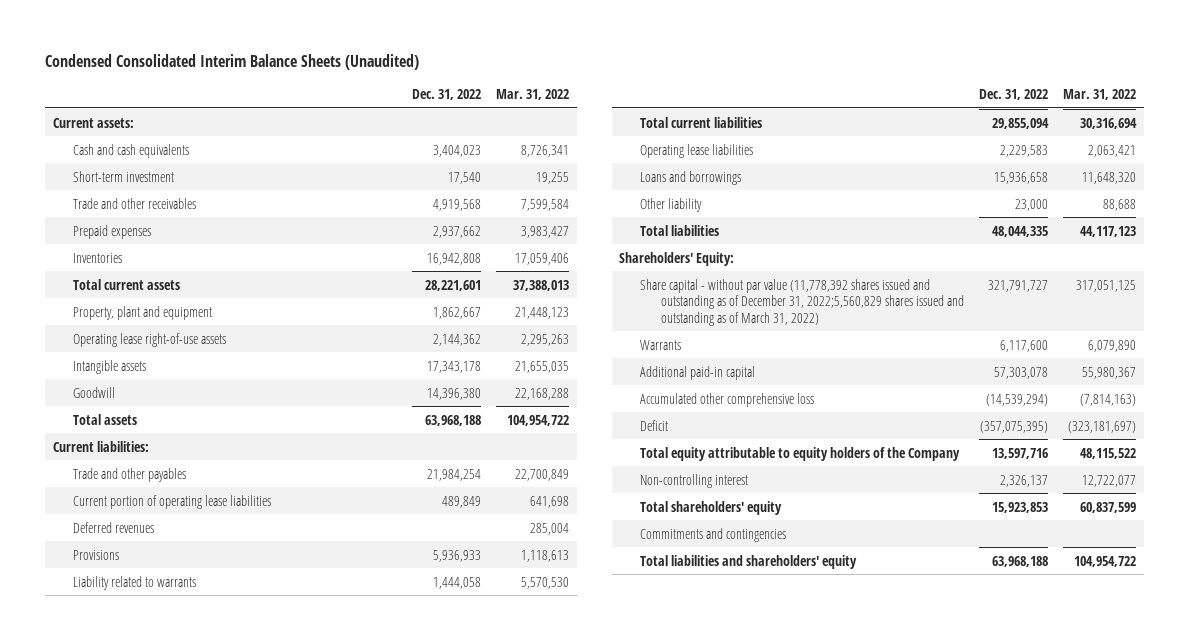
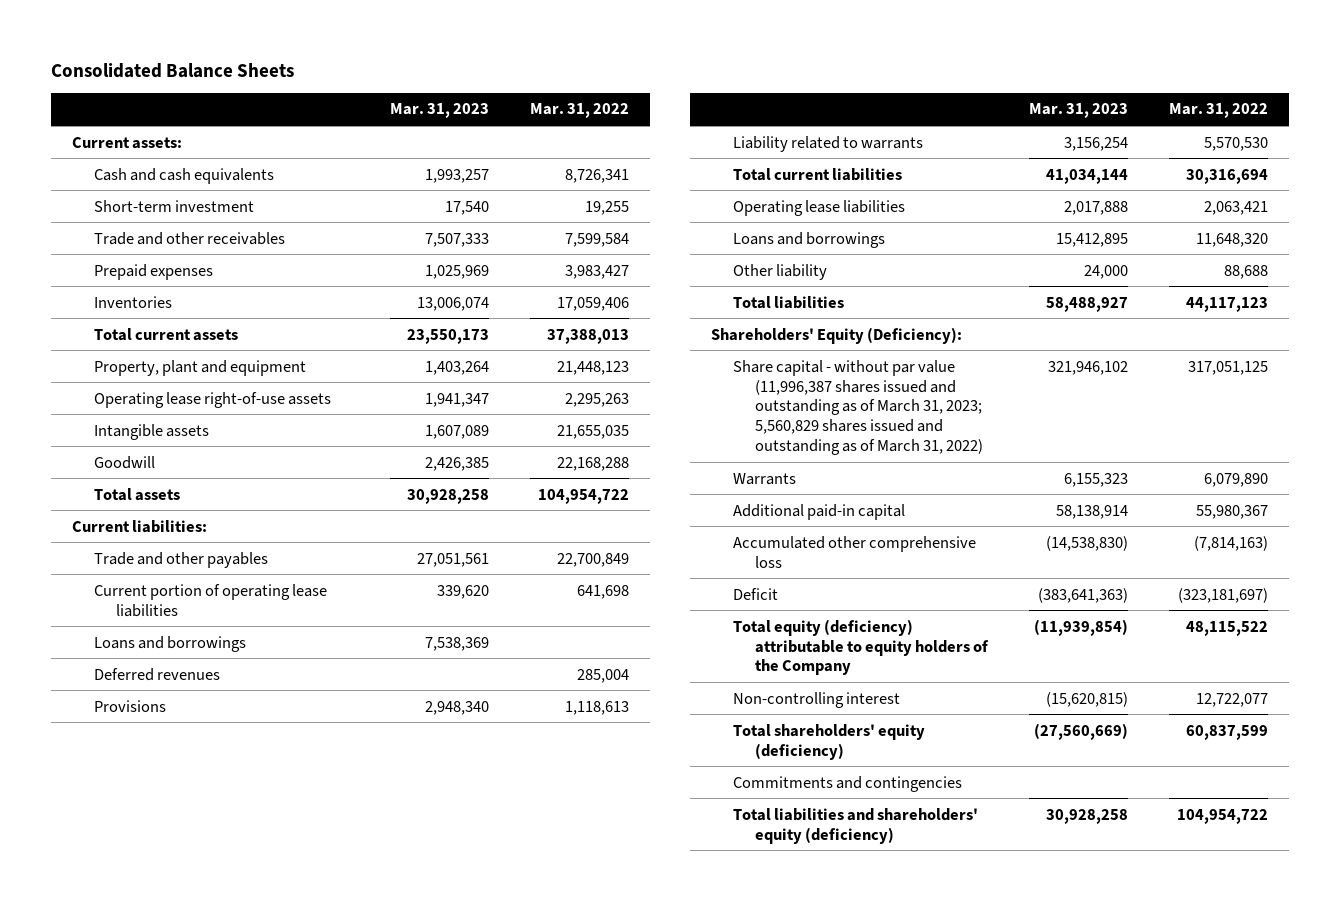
[45,53,420,70] Condensed Consolidated Interim Balance Sheets (Unaudited) -> [51,62,295,78] Consolidated Balance Sheets
[412,89,482,101] Dec. 31, 2022 -> none
none -> [389,103,489,119] Mar. 31, 2023
none -> [93,635,246,652] Loans and borrowings
[619,251,735,266] Shareholders' Equity: -> [710,326,962,344] Shareholders' Equity (Deficiency):
[640,278,964,326] Share capital - without par value (11,778,392 shares issued and outstanding as of December 31, 2022;5,560,829 shares issued and outstanding as of March 31, 2022) -> [733,359,984,456] Share capital - without par value (11,996,387 shares issued and outstanding as of March 31, 2023; 5,560,829 shares issued and outstanding as of March 31, 2022)
[640,446,961,461] Total equity attributable to equity holders of the Company -> [733,618,990,676] Total equity (deficiency) attributable to equity holders of the Company
[640,500,783,515] Total shareholders' equity -> [733,723,926,760] Total shareholders' equity (deficiency)
[640,554,858,569] Total liabilities and shareholders' equity -> [733,807,979,844] Total liabilities and shareholders' equity (deficiency)

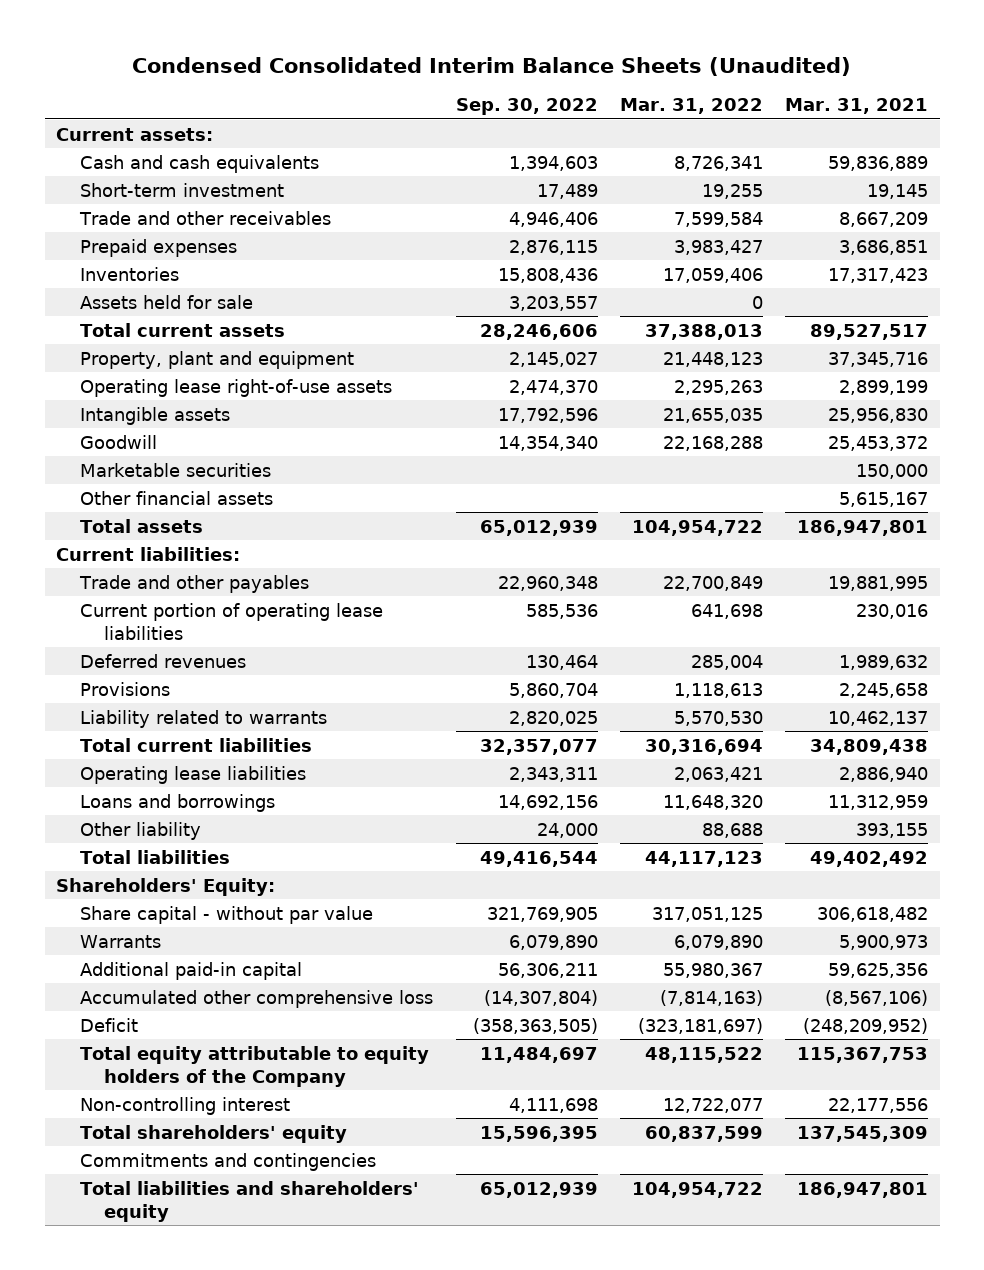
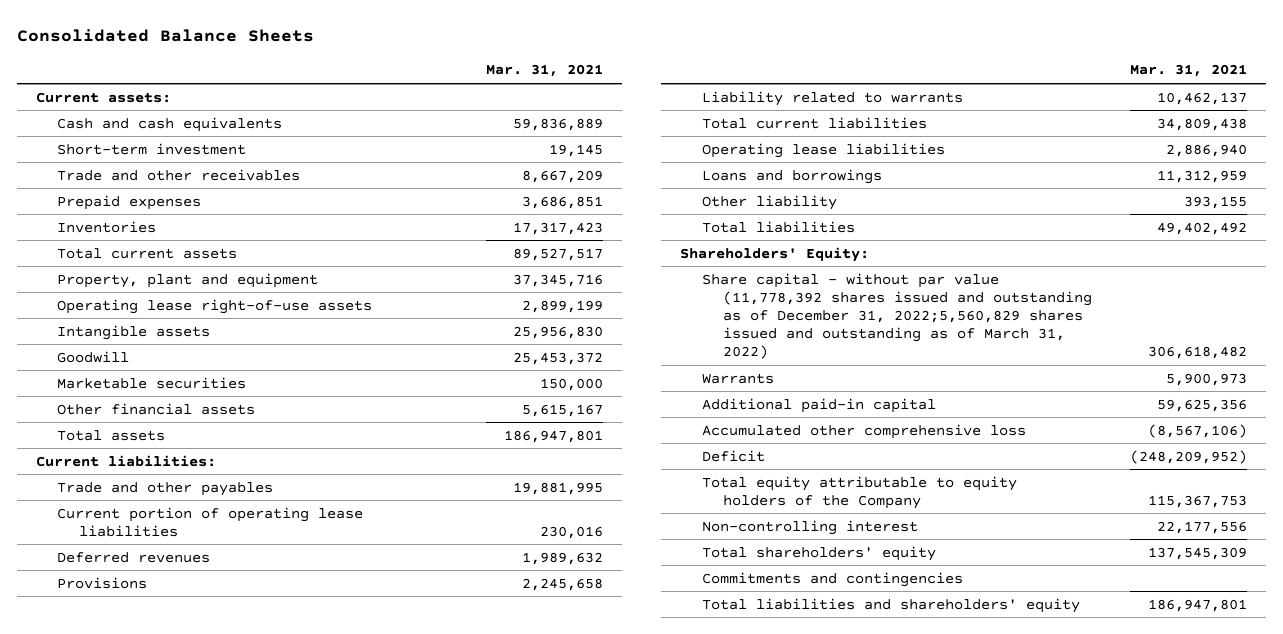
[132,56,852,76] Condensed Consolidated Interim Balance Sheets (Unaudited) -> [16,29,314,43] Consolidated Balance Sheets
[455,98,598,116] Sep. 30, 2022 -> none
[619,98,763,115] Mar. 31, 2022 -> none
[80,294,254,309] Assets held for sale -> none
[80,905,374,924] Share capital - without par value -> [701,272,1093,360] Share capital - without par value (11,778,392 shares issued and outstanding as of December 31, 2022;5,560,829 shares issued and outstanding as of March 31, 2022)

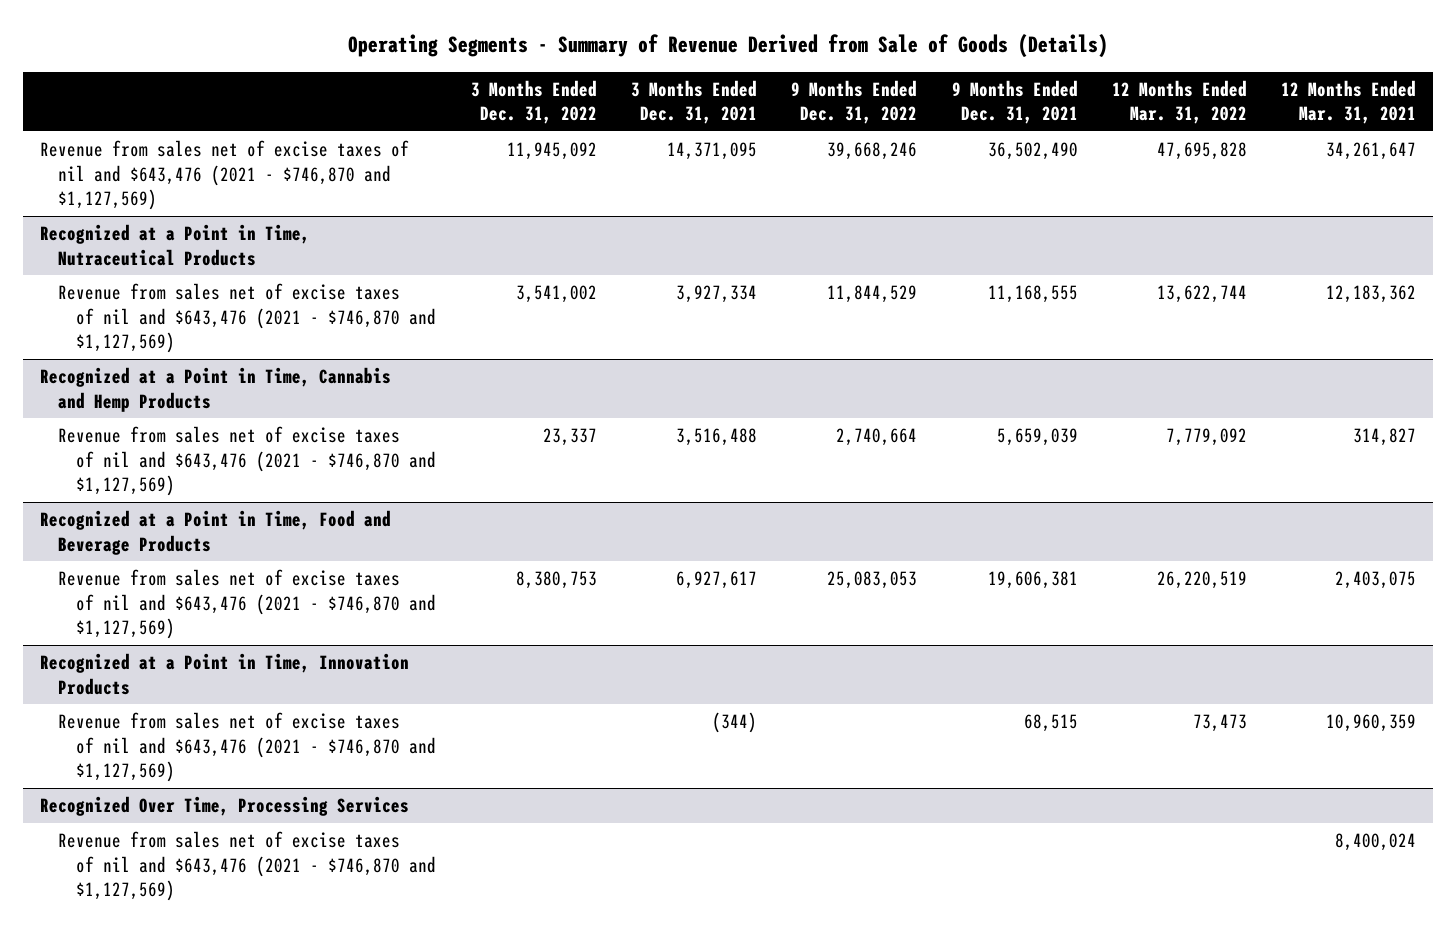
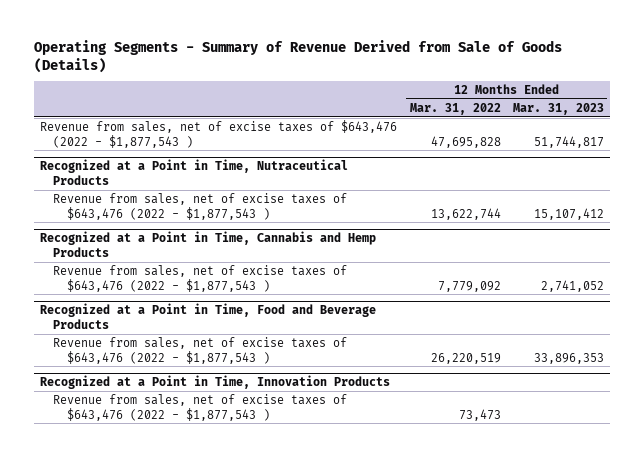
[470,79,597,125] 3 Months Ended Dec. 31, 2022 -> none
[631,79,758,125] 3 Months Ended Dec. 31, 2021 -> none
[791,79,918,125] 9 Months Ended Dec. 31, 2022 -> none
[951,79,1078,125] 9 Months Ended Dec. 31, 2021 -> none
[1281,79,1417,125] 12 Months Ended Mar. 31, 2021 -> none
none -> [513,102,605,115] Mar. 31, 2023
[40,140,410,210] Revenue from sales net of excise taxes of nil and $643,476 (2021 - $746,870 and $1,127,569) -> [39,119,397,148] Revenue from sales, net of excise taxes of $643,476 (2022 - $1,877,543 )
[58,283,437,353] Revenue from sales net of excise taxes of nil and $643,476 (2021 - $746,870 and $1,127,569) -> [53,192,348,220] Revenue from sales, net of excise taxes of $643,476 (2022 - $1,877,543 )
[58,426,437,496] Revenue from sales net of excise taxes of nil and $643,476 (2021 - $746,870 and $1,127,569) -> [53,264,348,292] Revenue from sales, net of excise taxes of $643,476 (2022 - $1,877,543 )
[58,569,437,639] Revenue from sales net of excise taxes of nil and $643,476 (2021 - $746,870 and $1,127,569) -> [53,336,348,364] Revenue from sales, net of excise taxes of $643,476 (2022 - $1,877,543 )
[40,796,410,817] Recognized Over Time, Processing Services -> none
[58,831,437,901] Revenue from sales net of excise taxes of nil and $643,476 (2021 - $746,870 and $1,127,569) -> none
[58,712,437,782] Revenue from sales net of excise taxes of nil and $643,476 (2021 - $746,870 and $1,127,569) -> [53,393,348,421] Revenue from sales, net of excise taxes of $643,476 (2022 - $1,877,543 )

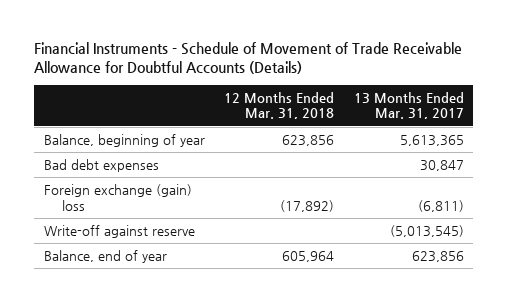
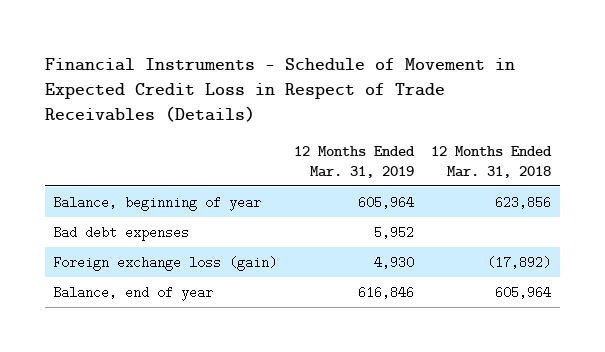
[33,42,462,75] Financial Instruments - Schedule of Movement of Trade Receivable Allowance for Doubtful Accounts (Details) -> [44,57,515,122] Financial Instruments - Schedule of Movement in Expected Credit Loss in Respect of Trade Receivables (Details)
[353,91,464,120] 13 Months Ended Mar. 31, 2017 -> none
none -> [294,146,416,178] 12 Months Ended Mar. 31, 2019
[43,225,195,239] Write-off against reserve -> none
[43,184,192,211] Foreign exchange (gain) loss -> [53,256,278,272] Foreign exchange loss (gain)

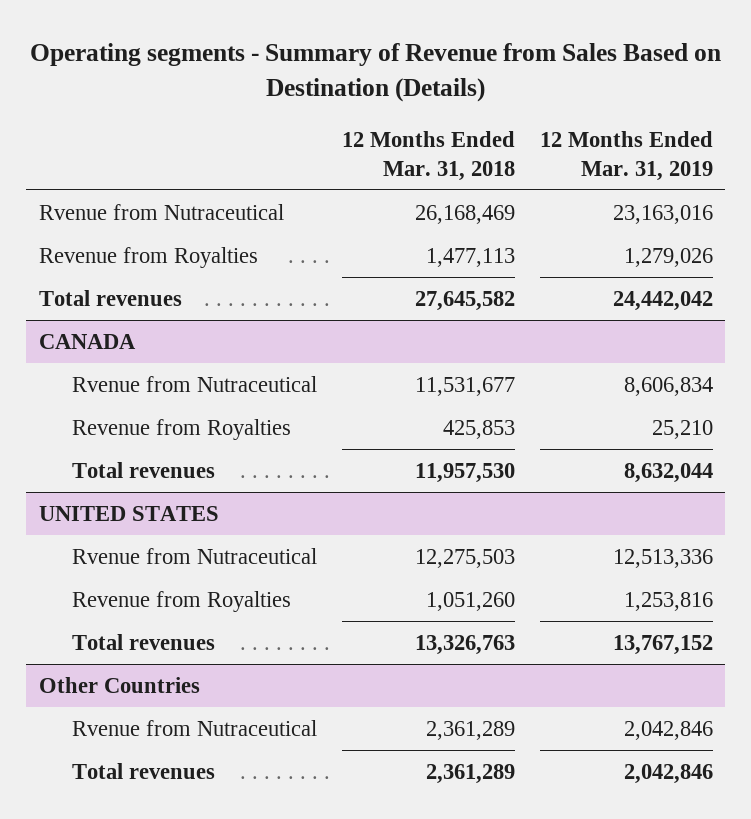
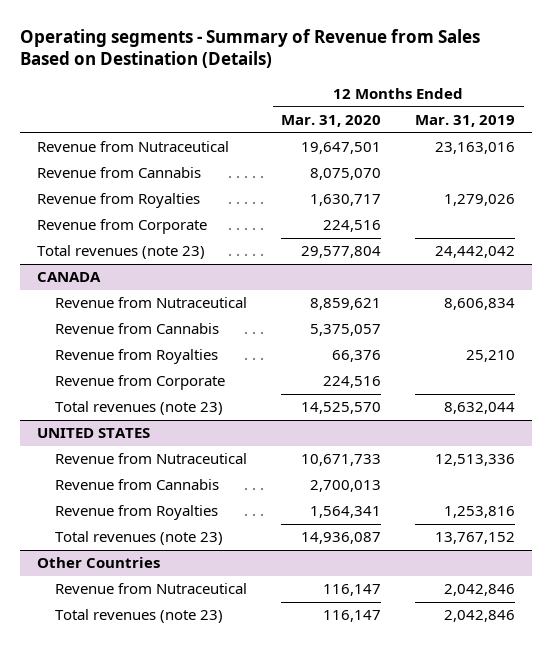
[342,130,516,181] 12 Months Ended Mar. 31, 2018 -> none
none -> [281,115,382,128] Mar. 31, 2020
[38,203,284,220] Rvenue from Nutraceutical -> [36,141,229,153] Revenue from Nutraceutical
none -> [36,167,201,179] Revenue from Cannabis
none -> [36,219,207,235] Revenue from Corporate
[38,289,182,306] Total revenues -> [36,245,205,260] Total revenues (note 23)
[72,375,318,392] Rvenue from Nutraceutical -> [55,297,248,309] Revenue from Nutraceutical
none -> [55,323,220,335] Revenue from Cannabis
none -> [55,375,226,391] Revenue from Corporate
[72,461,216,478] Total revenues -> [55,401,224,416] Total revenues (note 23)
[72,547,318,564] Rvenue from Nutraceutical -> [55,453,248,465] Revenue from Nutraceutical
none -> [55,479,220,491] Revenue from Cannabis
[72,633,216,650] Total revenues -> [55,531,224,546] Total revenues (note 23)
[72,719,318,736] Rvenue from Nutraceutical -> [55,583,248,595] Revenue from Nutraceutical
[72,762,216,779] Total revenues -> [55,609,224,624] Total revenues (note 23)

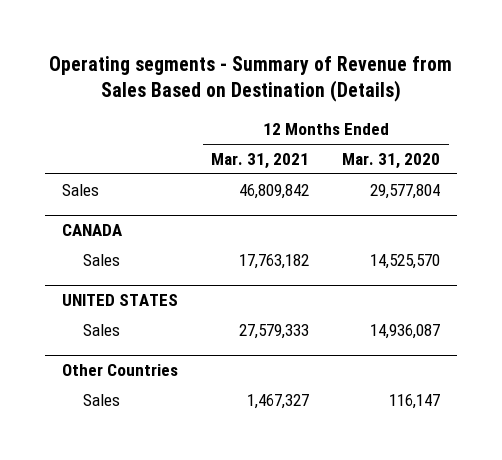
[415,115,516,128] Mar. 31, 2019 -> none
none -> [211,153,310,170] Mar. 31, 2021
[36,141,229,153] Revenue from Nutraceutical -> none
[36,167,201,179] Revenue from Cannabis -> none
[36,193,200,209] Revenue from Royalties -> none
[36,219,207,235] Revenue from Corporate -> none
[36,245,205,260] Total revenues (note 23) -> [61,183,99,196] Sales
[55,297,248,309] Revenue from Nutraceutical -> none
[55,323,220,335] Revenue from Cannabis -> none
[55,349,219,365] Revenue from Royalties -> none
[55,375,226,391] Revenue from Corporate -> none
[55,401,224,416] Total revenues (note 23) -> [83,253,121,266] Sales
[55,453,248,465] Revenue from Nutraceutical -> none
[55,479,220,491] Revenue from Cannabis -> none
[55,505,219,521] Revenue from Royalties -> none
[55,531,224,546] Total revenues (note 23) -> [83,323,121,336] Sales
[55,583,248,595] Revenue from Nutraceutical -> none
[55,609,224,624] Total revenues (note 23) -> [83,393,121,406] Sales

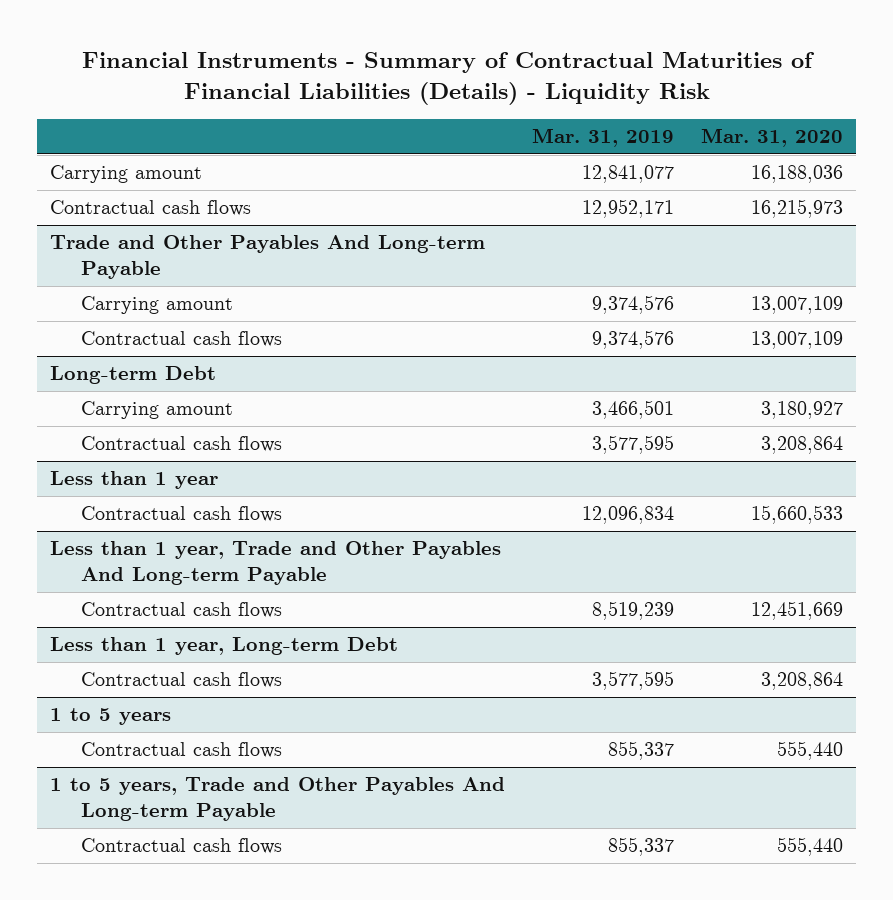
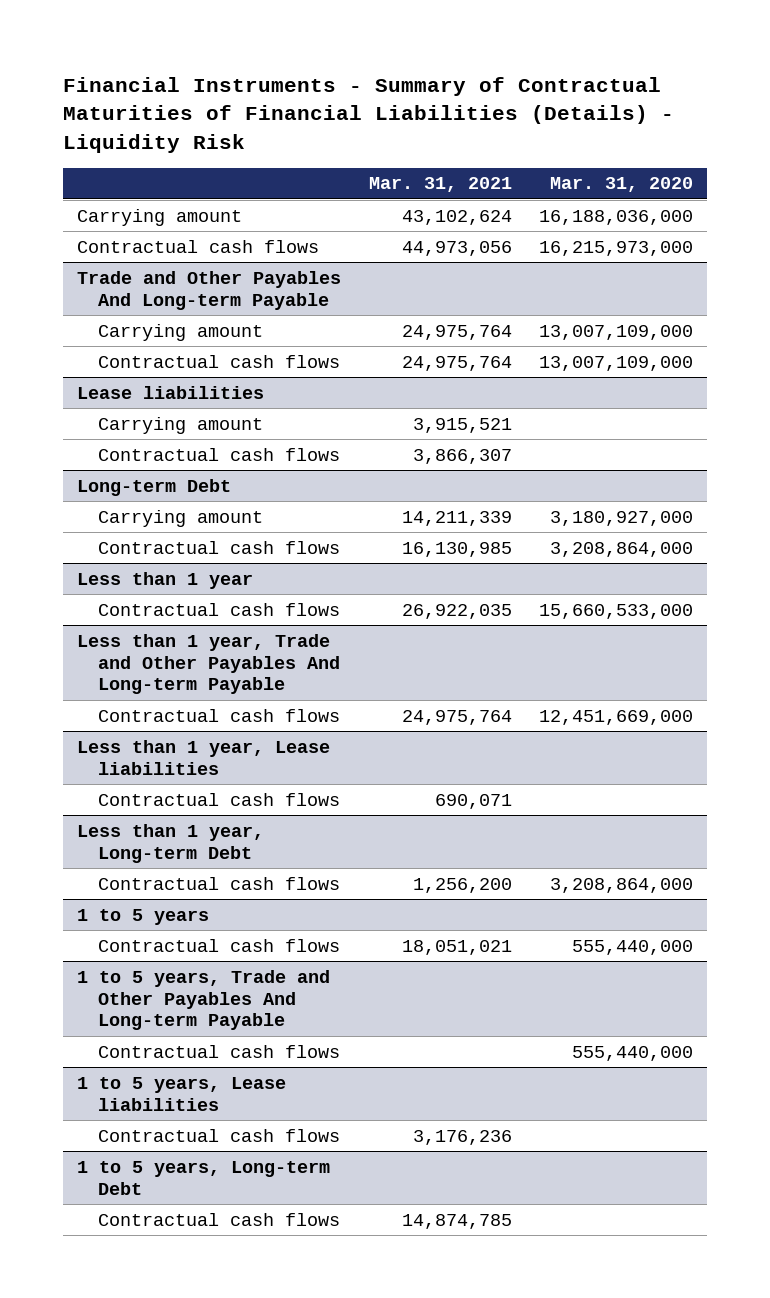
[532,127,675,147] Mar. 31, 2019 -> none
none -> [368,177,512,193] Mar. 31, 2021
[750,165,843,184] 16,188,036 -> [539,209,694,225] 16,188,036,000
[750,199,843,219] 16,215,973 -> [539,240,694,256] 16,215,973,000
[750,296,843,315] 13,007,109 -> [539,324,694,340] 13,007,109,000
[750,331,843,350] 13,007,109 -> [539,355,694,371] 13,007,109,000
none -> [76,385,264,399] Lease liabilities
none -> [97,416,263,434] Carrying amount
none -> [97,447,340,461] Contractual cash flows
[760,401,843,420] 3,180,927 -> [550,510,694,526] 3,180,927,000
[760,436,843,455] 3,208,864 -> [550,541,694,557] 3,208,864,000
[750,505,843,525] 15,660,533 -> [539,603,694,619] 15,660,533,000
[750,601,843,621] 12,451,669 -> [539,709,694,725] 12,451,669,000
none -> [76,739,330,775] Less than 1 year, Lease liabilities
none -> [97,792,340,806] Contractual cash flows
[760,672,843,691] 3,208,864 -> [550,877,694,893] 3,208,864,000
[776,741,843,761] 555,440 -> [572,939,694,955] 555,440,000
[776,837,843,857] 555,440 -> [572,1045,694,1061] 555,440,000
none -> [76,1076,286,1111] 1 to 5 years, Lease liabilities
none -> [97,1128,340,1142] Contractual cash flows
none -> [76,1160,330,1195] 1 to 5 years, Long-term Debt
none -> [97,1212,340,1226] Contractual cash flows

